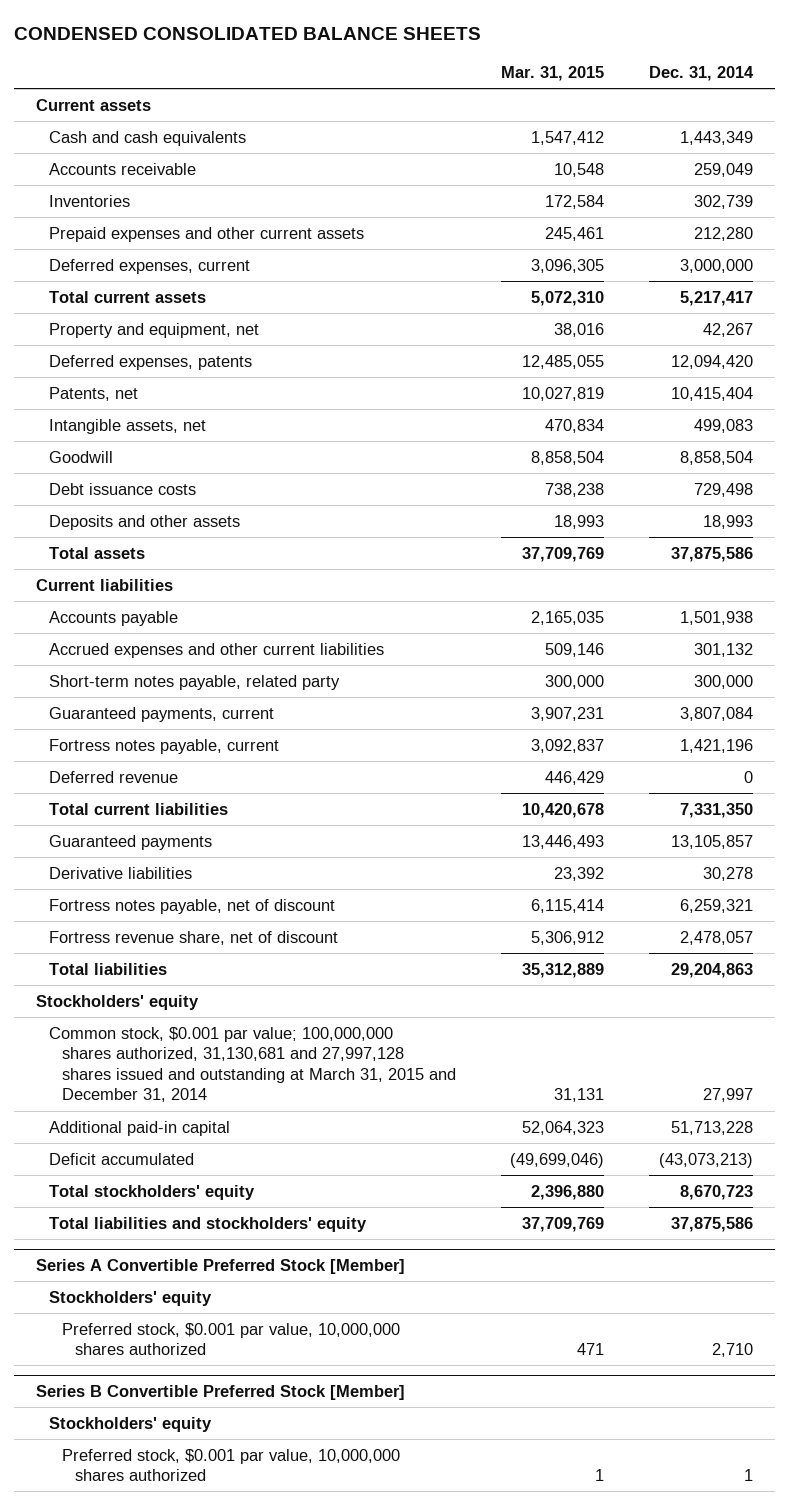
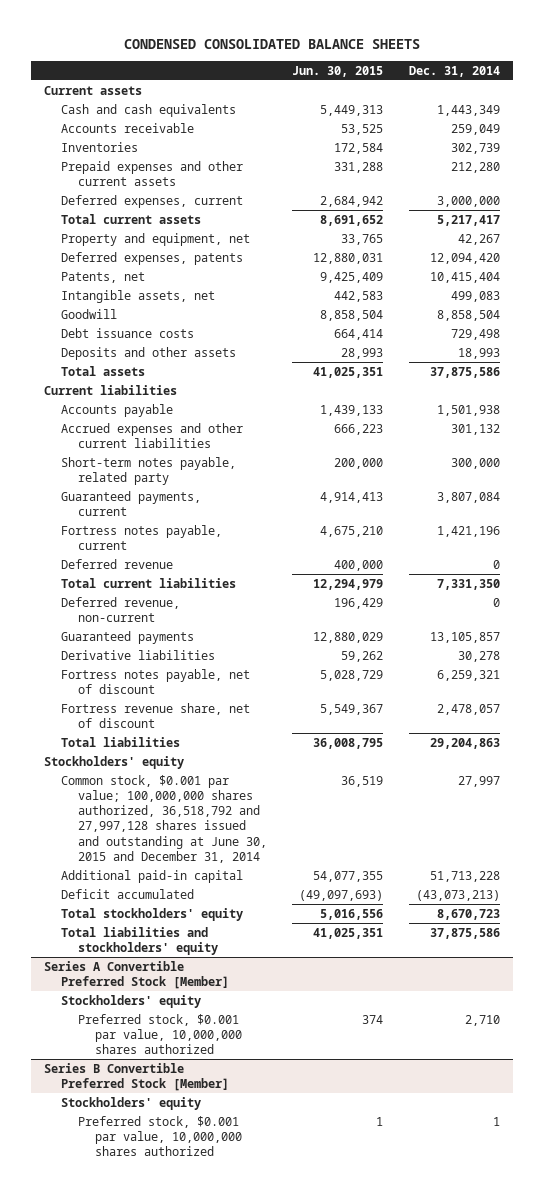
[500,65,604,81] Mar. 31, 2015 -> none
none -> [292,65,384,77] Jun. 30, 2015
none -> [60,596,180,622] Deferred revenue, non-current
[49,1026,457,1103] Common stock, $0.001 par value; 100,000,000 shares authorized, 31,130,681 and 27,997,128 shares issued and outstanding at March 31, 2015 and December 31, 2014 -> [60,774,267,863] Common stock, $0.001 par value; 100,000,000 shares authorized, 36,518,792 and 27,997,128 shares issued and outstanding at June 30, 2015 and December 31, 2014

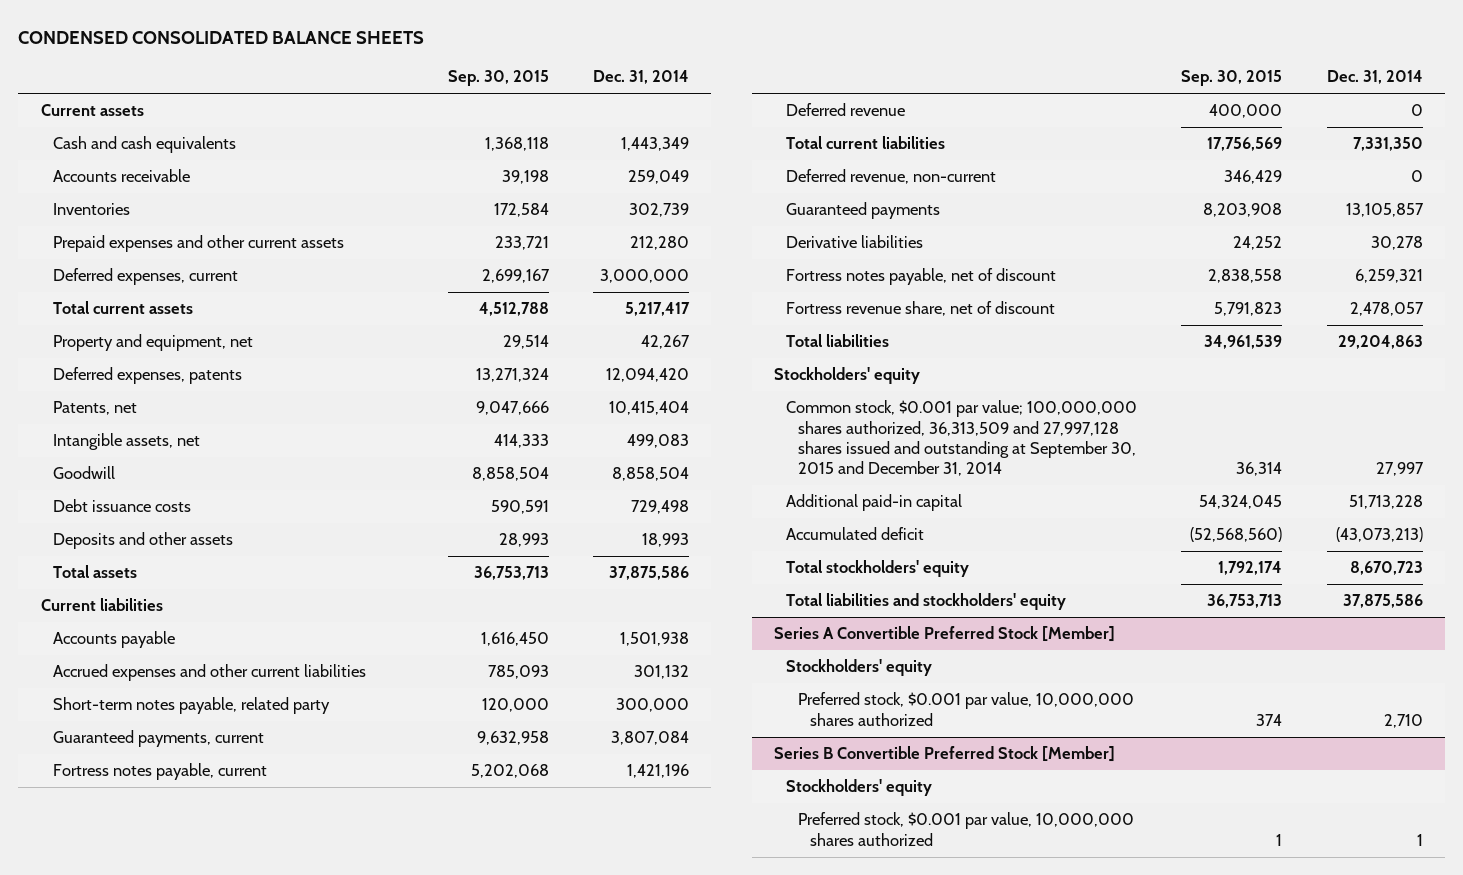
[292,65,384,77] Jun. 30, 2015 -> none
none -> [447,70,549,87] Sep. 30, 2015
[60,774,267,863] Common stock, $0.001 par value; 100,000,000 shares authorized, 36,518,792 and 27,997,128 shares issued and outstanding at June 30, 2015 and December 31, 2014 -> [786,400,1138,477] Common stock, $0.001 par value; 100,000,000 shares authorized, 36,313,509 and 27,997,128 shares issued and outstanding at September 30, 2015 and December 31, 2014
[60,888,194,899] Deficit accumulated -> [786,527,925,541] Accumulated deficit

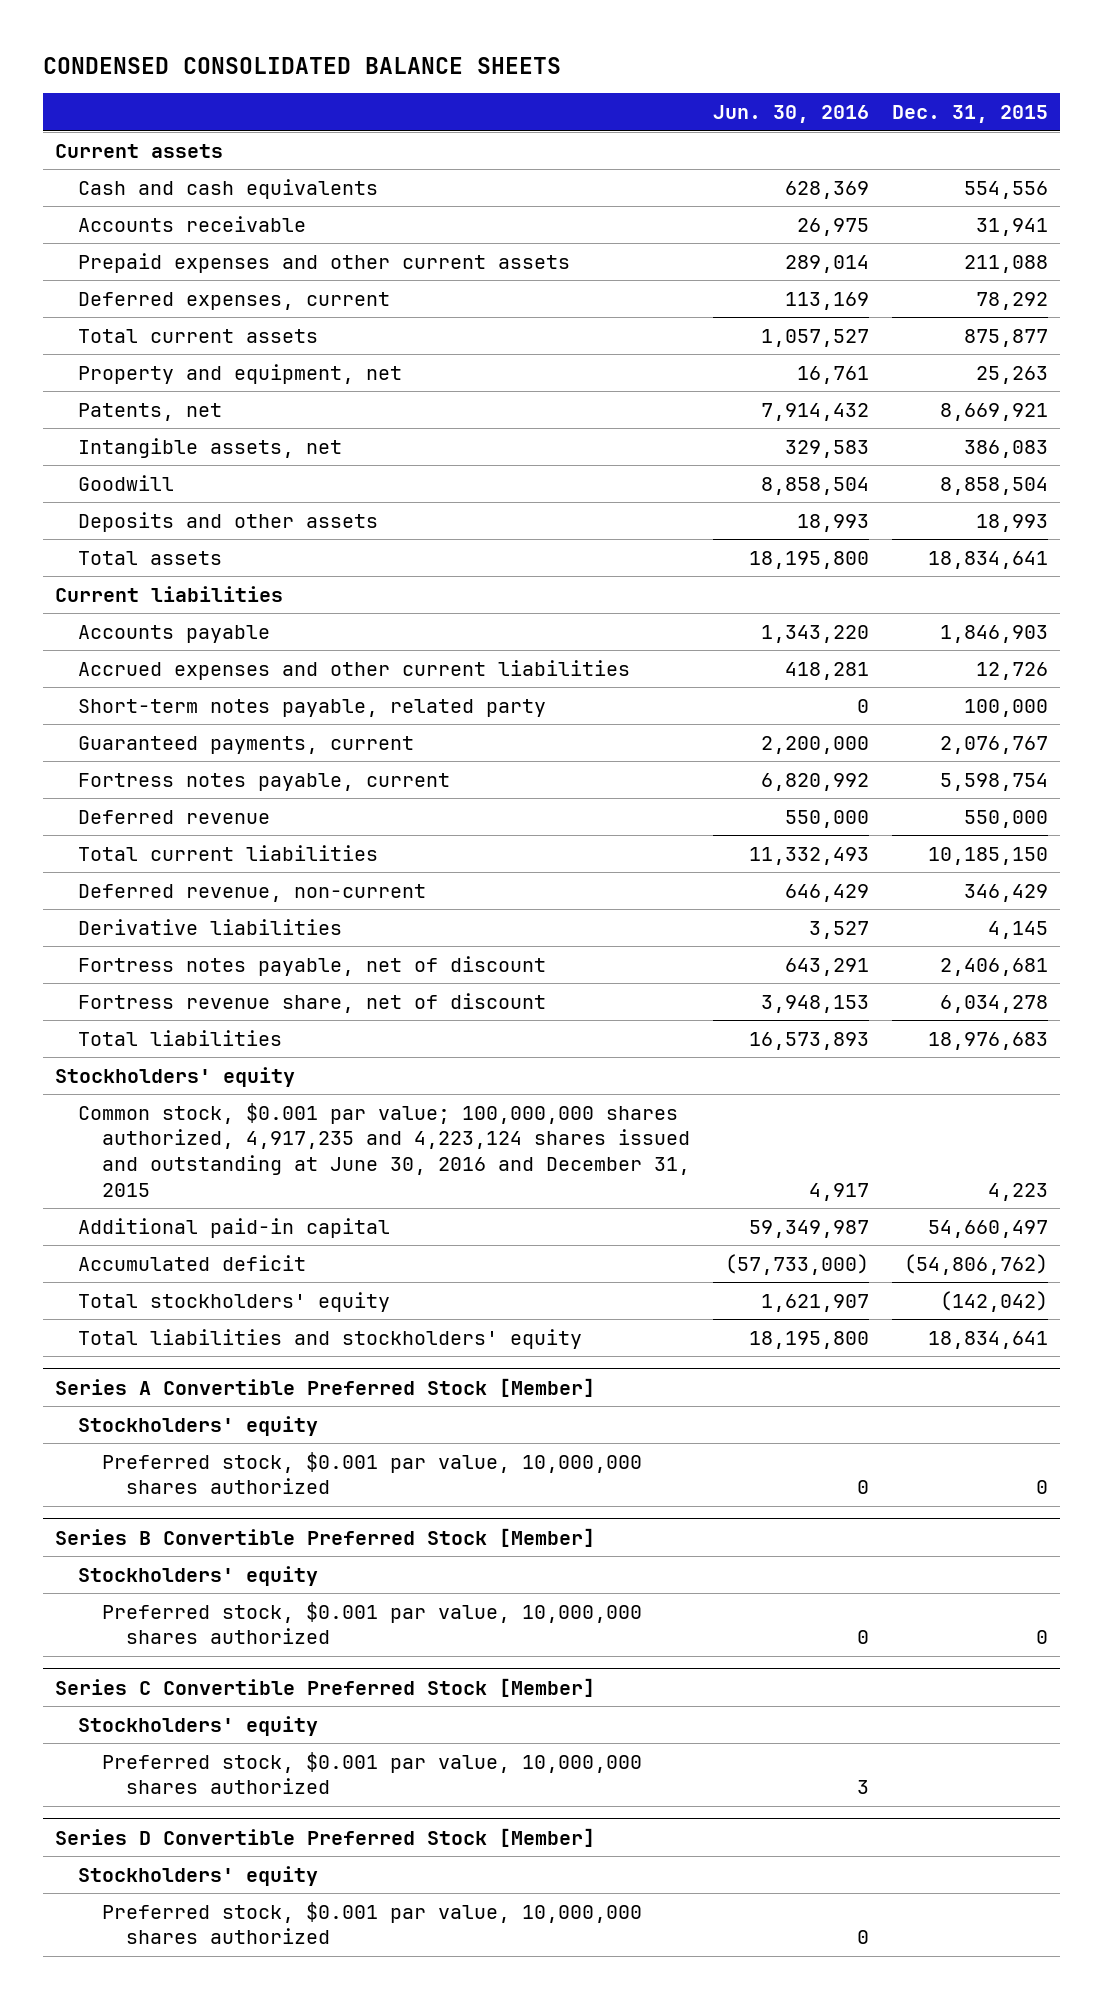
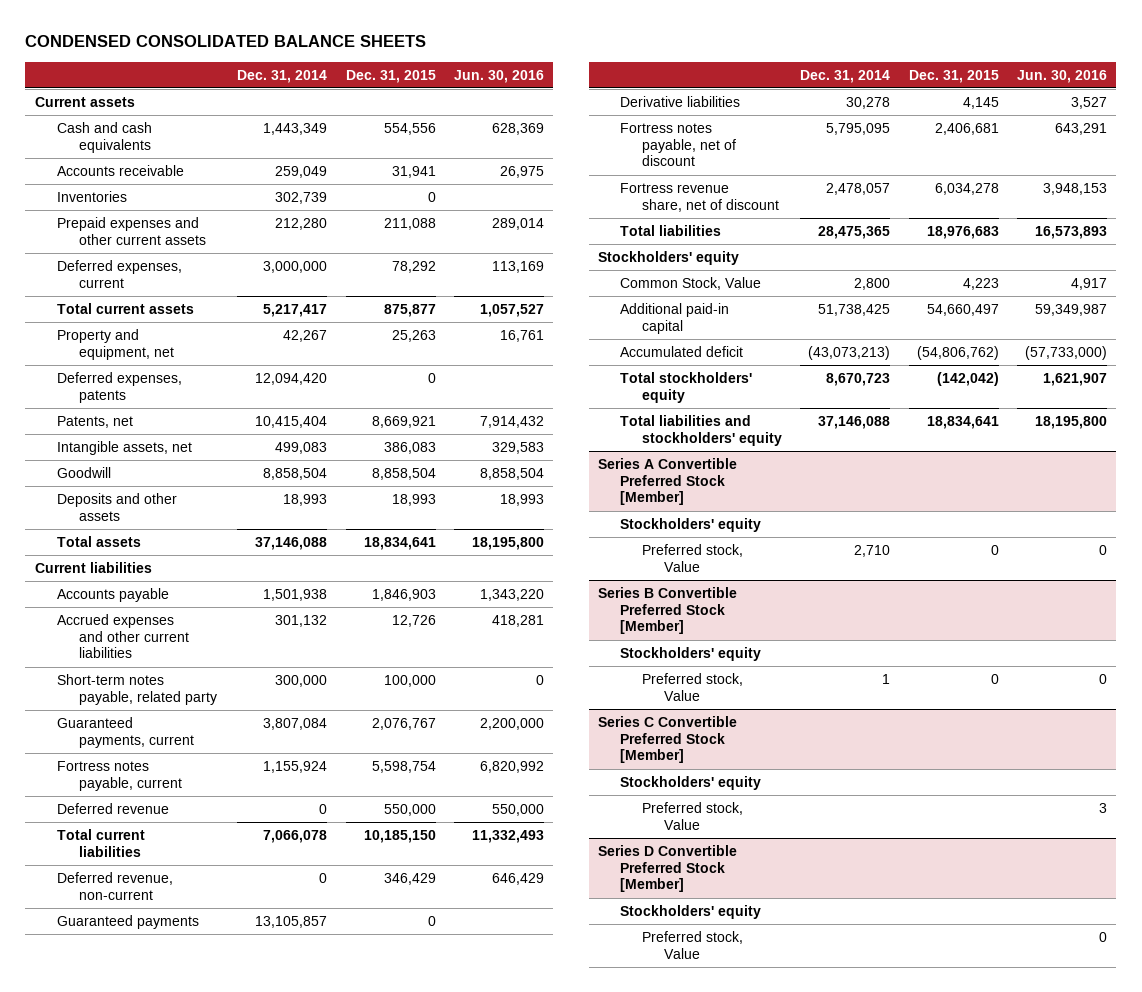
none -> [237,69,328,83] Dec. 31, 2014
none -> [56,190,127,202] Inventories
none -> [56,371,182,403] Deferred expenses, patents
none -> [56,914,199,929] Guaranteed payments
[78,1102,690,1197] Common stock, $0.001 par value; 100,000,000 shares authorized, 4,917,235 and 4,223,124 shares issued and outstanding at June 30, 2016 and December 31, 2015 -> [619,276,761,290] Common Stock, Value
[101,1451,642,1495] Preferred stock, $0.001 par value, 10,000,000 shares authorized -> [641,543,743,572] Preferred stock, Value
[101,1601,642,1645] Preferred stock, $0.001 par value, 10,000,000 shares authorized -> [641,672,743,701] Preferred stock, Value
[101,1751,642,1795] Preferred stock, $0.001 par value, 10,000,000 shares authorized -> [641,801,743,830] Preferred stock, Value
[101,1901,642,1945] Preferred stock, $0.001 par value, 10,000,000 shares authorized -> [641,930,743,959] Preferred stock, Value

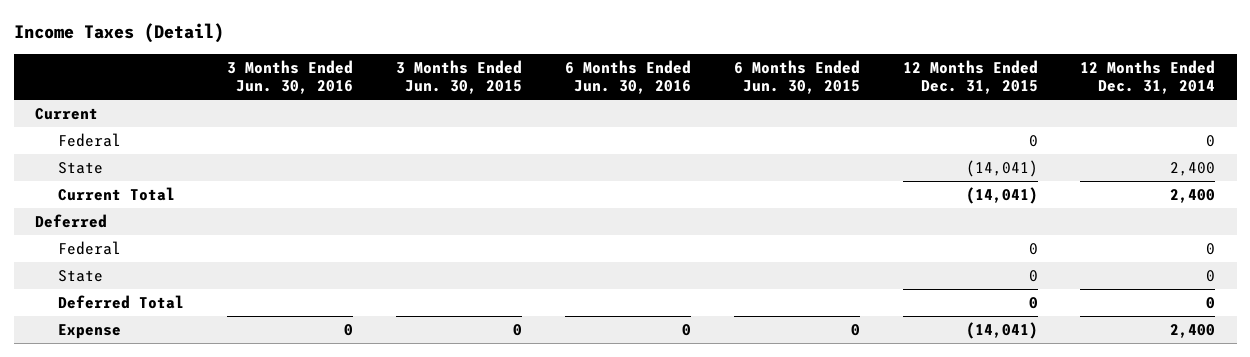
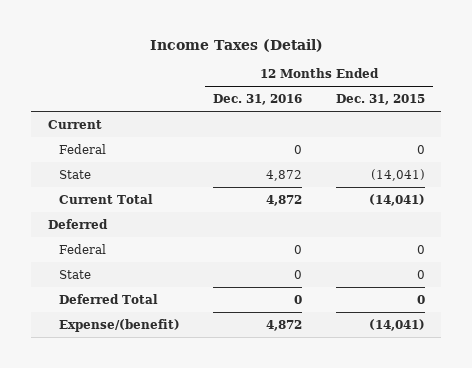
[227,59,354,95] 3 Months Ended Jun. 30, 2016 -> none
[395,59,522,95] 3 Months Ended Jun. 30, 2015 -> none
[564,59,691,95] 6 Months Ended Jun. 30, 2016 -> none
[733,59,860,95] 6 Months Ended Jun. 30, 2015 -> none
[1080,59,1216,95] 12 Months Ended Dec. 31, 2014 -> none
none -> [213,94,303,106] Dec. 31, 2016
[58,324,122,340] Expense -> [59,318,181,332] Expense/(benefit)

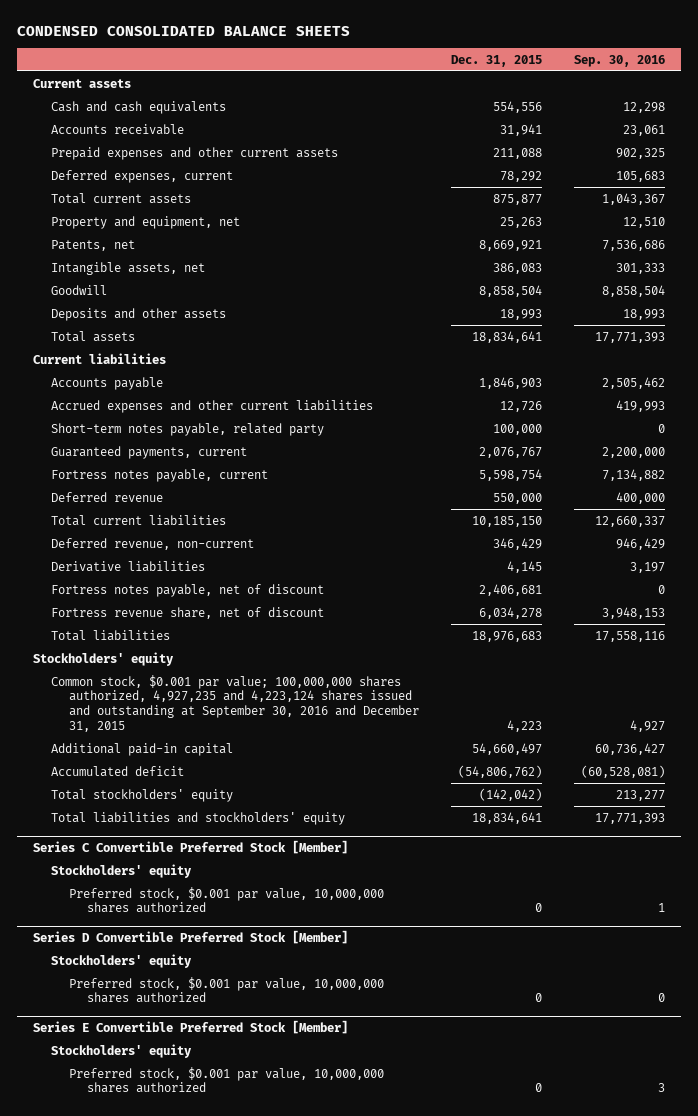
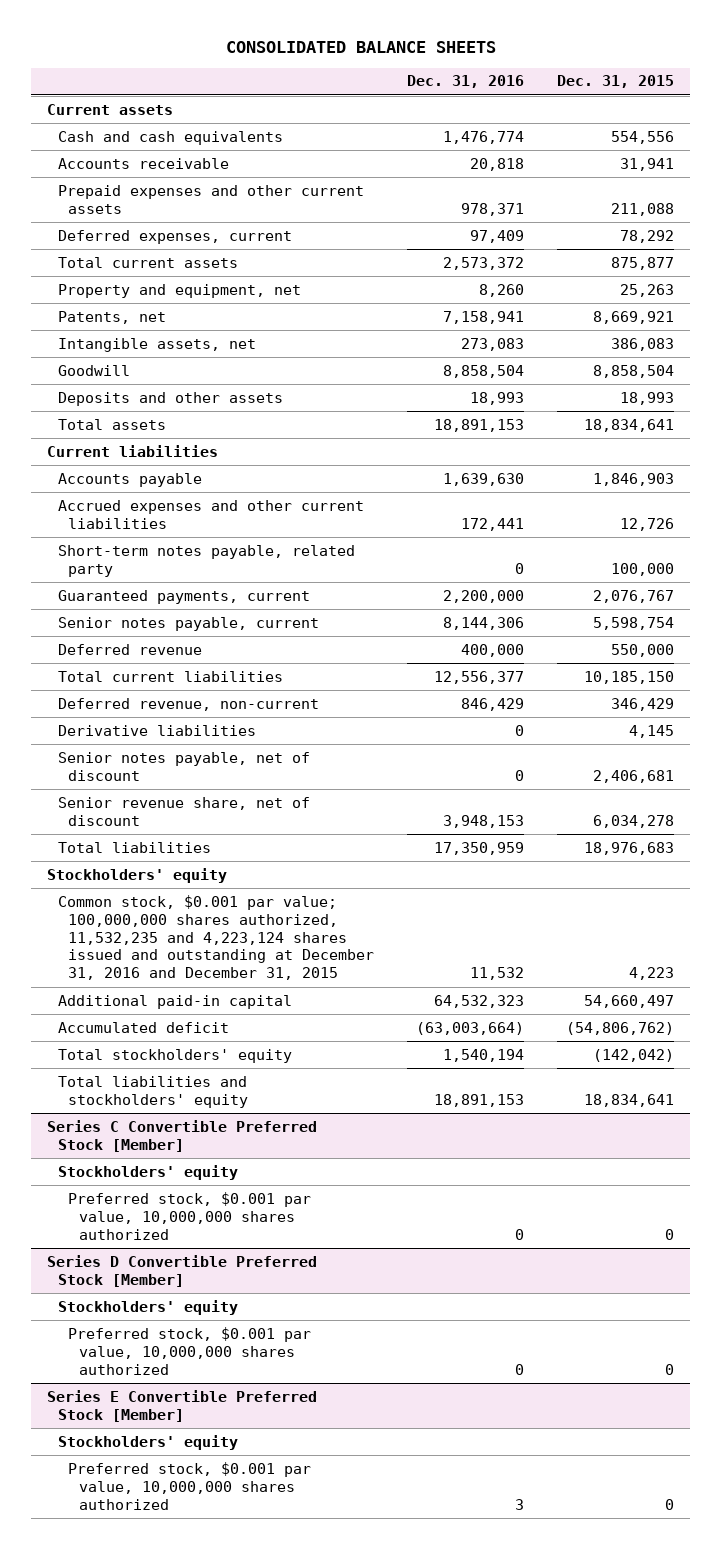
[17,26,351,37] CONDENSED CONSOLIDATED BALANCE SHEETS -> [225,41,496,54] CONSOLIDATED BALANCE SHEETS
[573,54,665,67] Sep. 30, 2016 -> none
none -> [407,75,525,89] Dec. 31, 2016
[51,468,269,482] Fortress notes payable, current -> [57,616,319,631] Senior notes payable, current
[51,583,325,597] Fortress notes payable, net of discount -> [57,751,310,781] Senior notes payable, net of discount
[51,606,325,619] Fortress revenue share, net of discount -> [57,796,310,826] Senior revenue share, net of discount
[51,674,419,732] Common stock, $0.001 par value; 100,000,000 shares authorized, 4,927,235 and 4,223,124 shares issued and outstanding at September 30, 2016 and December 31, 2015 -> [57,894,375,981] Common stock, $0.001 par value; 100,000,000 shares authorized, 11,532,235 and 4,223,124 shares issued and outstanding at December 31, 2016 and December 31, 2015

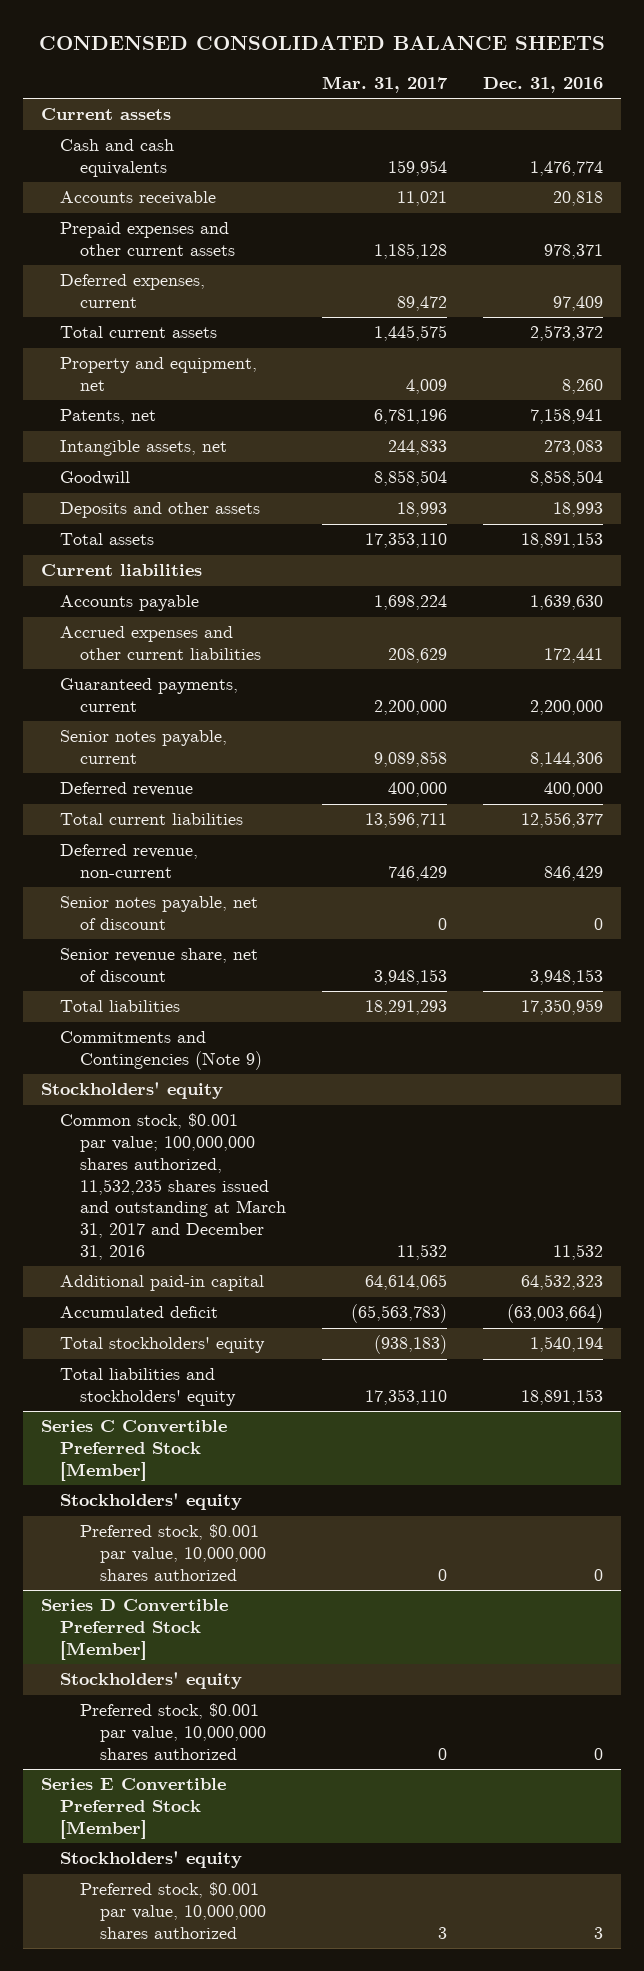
[225,41,496,54] CONSOLIDATED BALANCE SHEETS -> [39,35,606,50] CONDENSED CONSOLIDATED BALANCE SHEETS
[556,75,674,89] Dec. 31, 2015 -> none
none -> [322,75,449,93] Mar. 31, 2017
[57,544,355,577] Short-term notes payable, related party -> none
[57,724,256,736] Derivative liabilities -> none
none -> [60,1031,263,1071] Commitments and Contingencies (Note 9)
[57,894,375,981] Common stock, $0.001 par value; 100,000,000 shares authorized, 11,532,235 and 4,223,124 shares issued and outstanding at December 31, 2016 and December 31, 2015 -> [60,1113,287,1260] Common stock, $0.001 par value; 100,000,000 shares authorized, 11,532,235 shares issued and outstanding at March 31, 2017 and December 31, 2016

